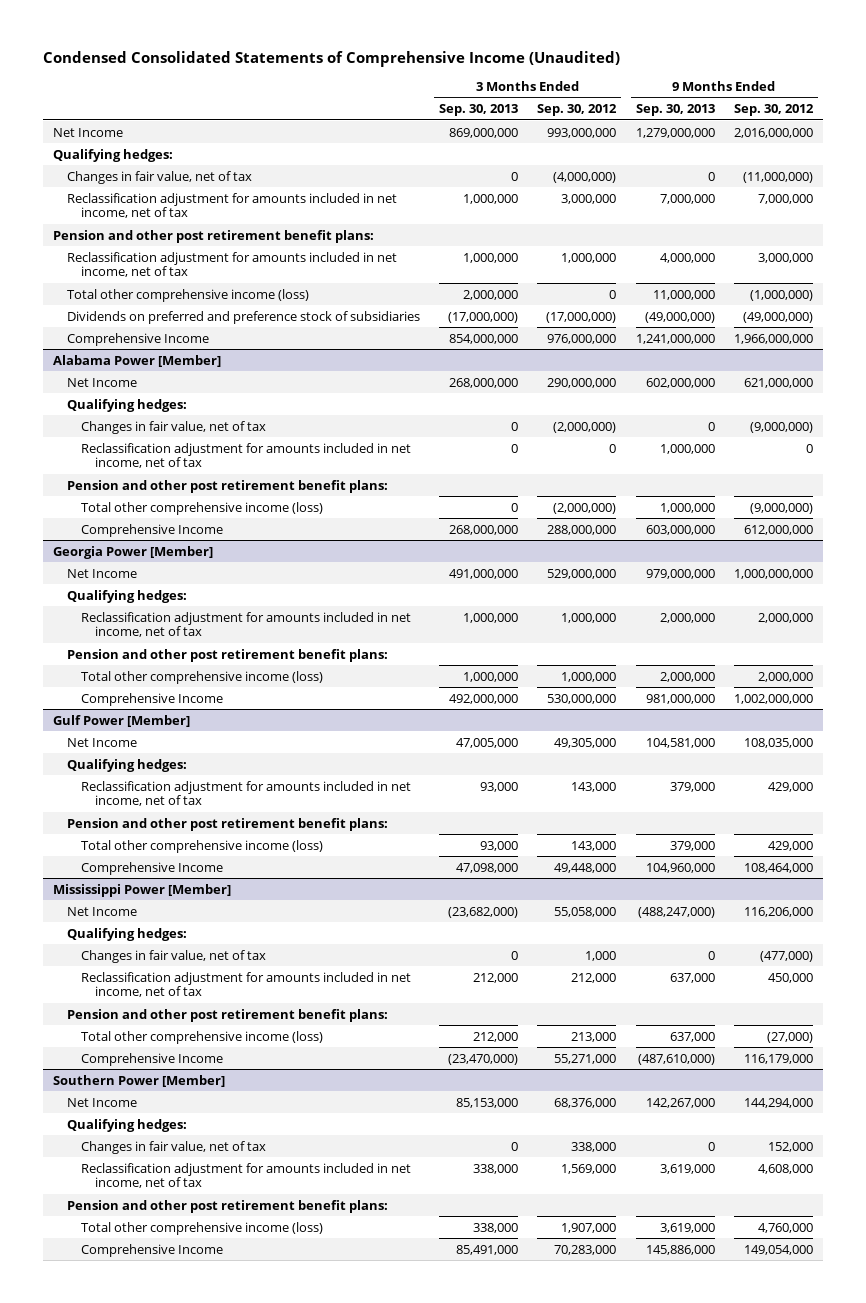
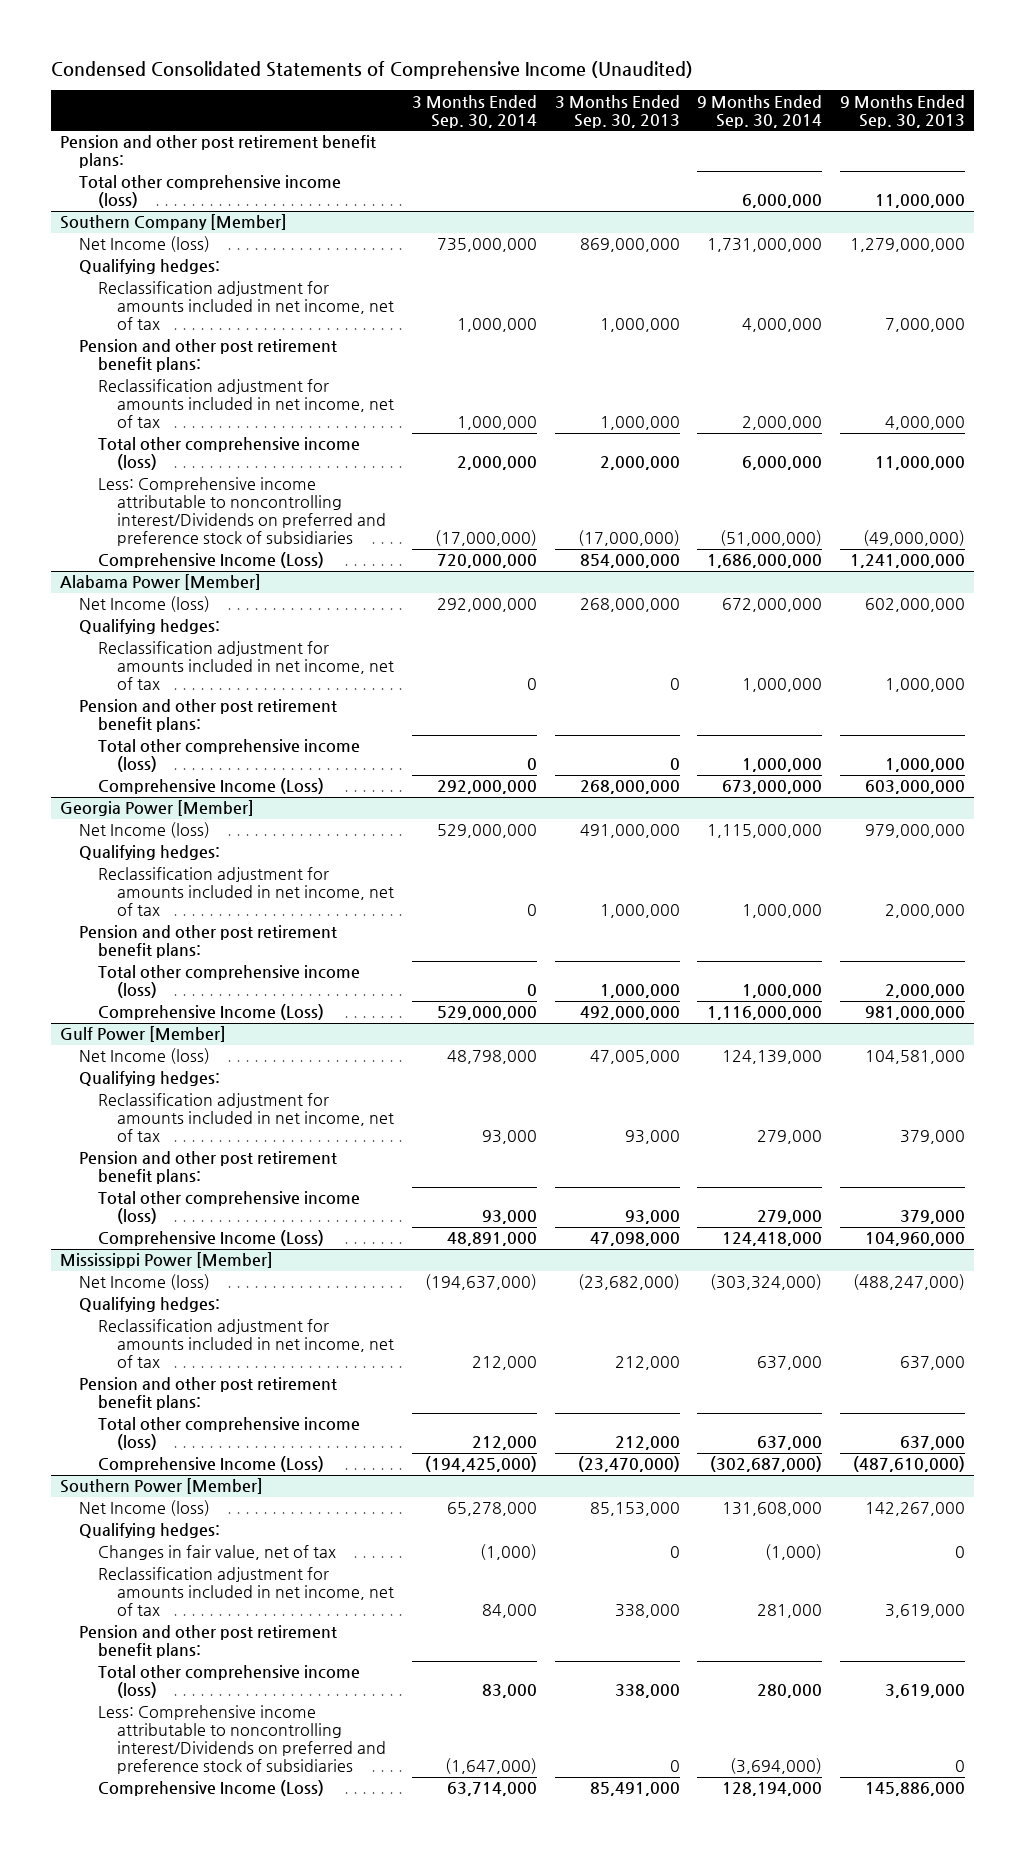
[537,104,618,117] Sep. 30, 2012 -> none
[733,104,814,117] Sep. 30, 2012 -> none
none -> [412,94,538,128] 3 Months Ended Sep. 30, 2014
none -> [697,94,823,128] 9 Months Ended Sep. 30, 2014
none -> [59,135,376,169] Pension and other post retirement benefit plans:
none -> [78,175,341,209] Total other comprehensive income (loss)
none -> [59,214,287,231] Southern Company [Member]
[52,127,123,137] Net Income -> [78,236,210,253] Net Income (loss)
[66,170,252,184] Changes in fair value, net of tax -> none
[66,310,420,324] Dividends on preferred and preference stock of subsidiaries -> [98,477,387,547] Less: Comprehensive income attributable to noncontrolling interest/Dividends on preferred and preference stock of subsidiaries
[66,332,209,346] Comprehensive Income -> [98,552,325,569] Comprehensive Income (Loss)
[66,377,137,387] Net Income -> [78,596,210,613] Net Income (loss)
[80,420,266,434] Changes in fair value, net of tax -> none
[80,523,223,537] Comprehensive Income -> [98,778,325,795] Comprehensive Income (Loss)
[66,568,137,578] Net Income -> [78,822,210,839] Net Income (loss)
[80,692,223,706] Comprehensive Income -> [98,1004,325,1021] Comprehensive Income (Loss)
[66,737,137,747] Net Income -> [78,1048,210,1065] Net Income (loss)
[80,861,223,875] Comprehensive Income -> [98,1230,325,1247] Comprehensive Income (Loss)
[66,906,137,916] Net Income -> [78,1274,210,1291] Net Income (loss)
[80,949,266,963] Changes in fair value, net of tax -> none
[80,1052,223,1066] Comprehensive Income -> [98,1456,325,1473] Comprehensive Income (Loss)
[66,1097,137,1107] Net Income -> [78,1500,210,1517] Net Income (loss)
none -> [98,1705,387,1775] Less: Comprehensive income attributable to noncontrolling interest/Dividends on preferred and preference stock of subsidiaries
[80,1243,223,1257] Comprehensive Income -> [98,1780,325,1797] Comprehensive Income (Loss)

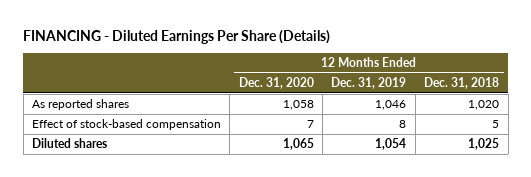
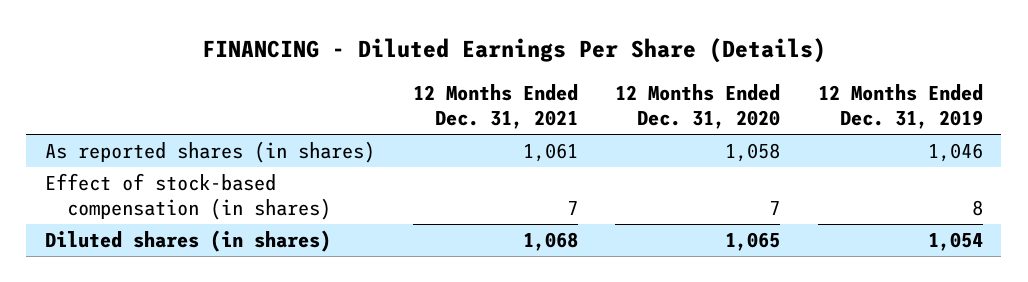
[424,76,500,89] Dec. 31, 2018 -> none
none -> [412,84,578,130] 12 Months Ended Dec. 31, 2021
[31,99,129,111] As reported shares -> [45,140,376,163] As reported shares (in shares)
[31,119,221,131] Effect of stock-based compensation -> [45,172,332,220] Effect of stock-based compensation (in shares)
[31,138,107,149] Diluted shares -> [45,229,332,252] Diluted shares (in shares)

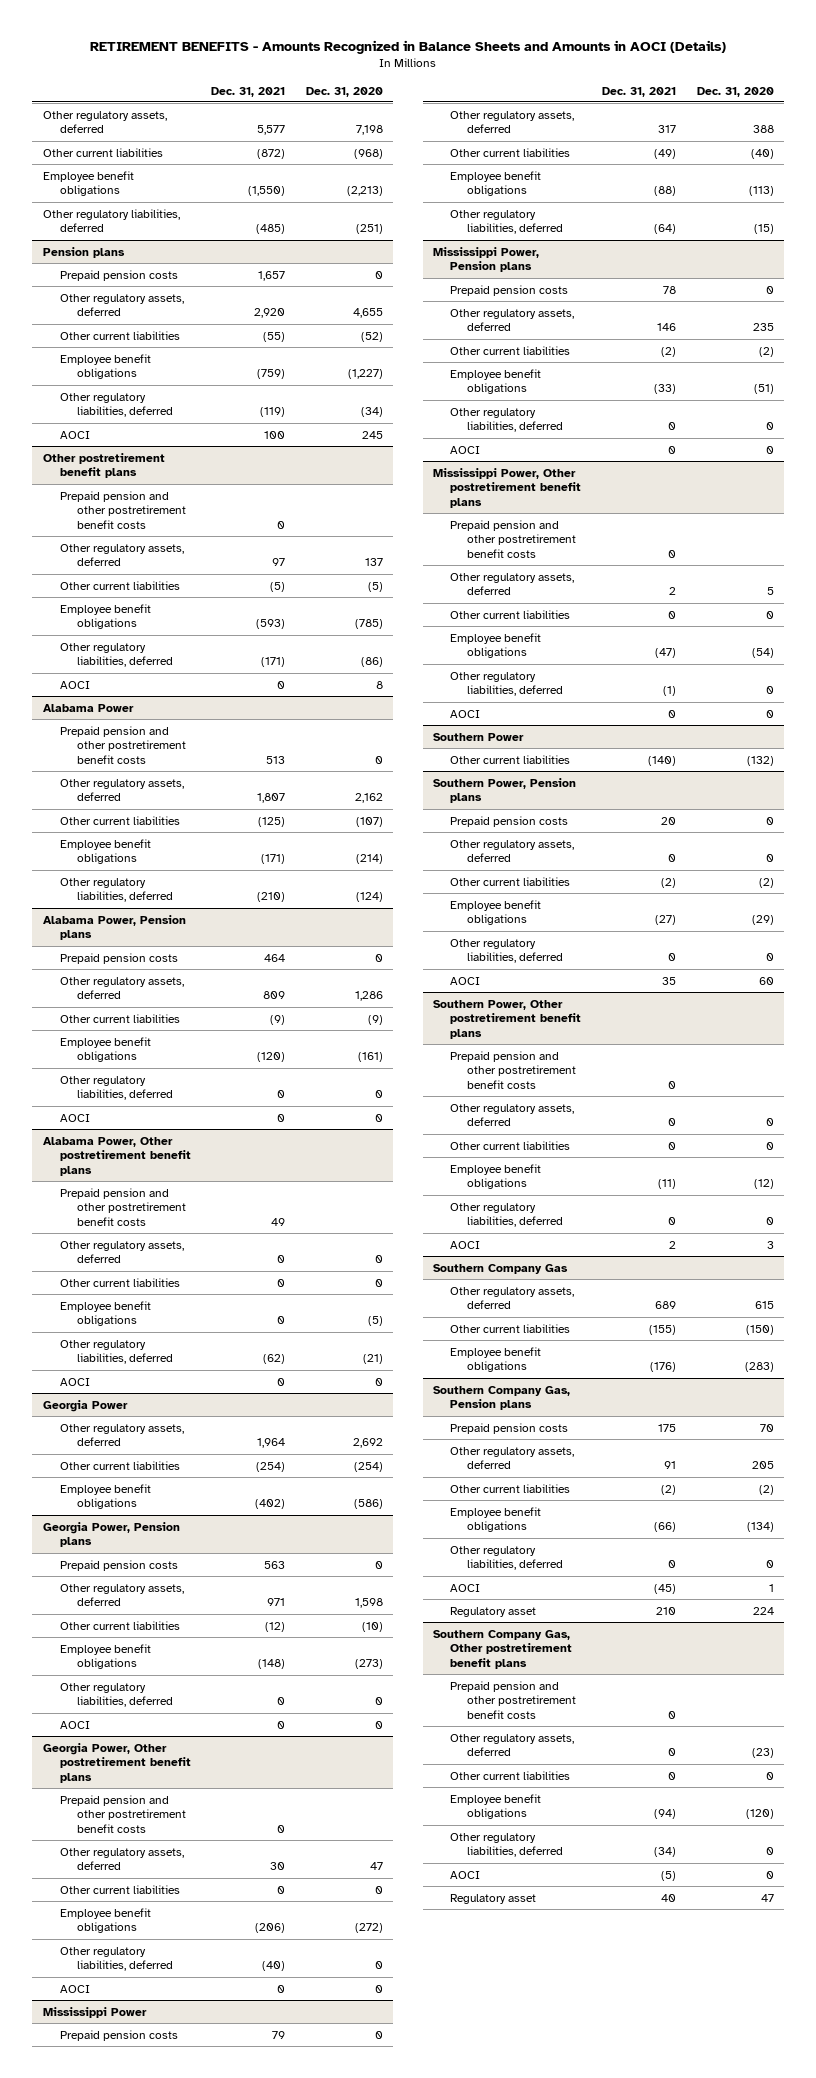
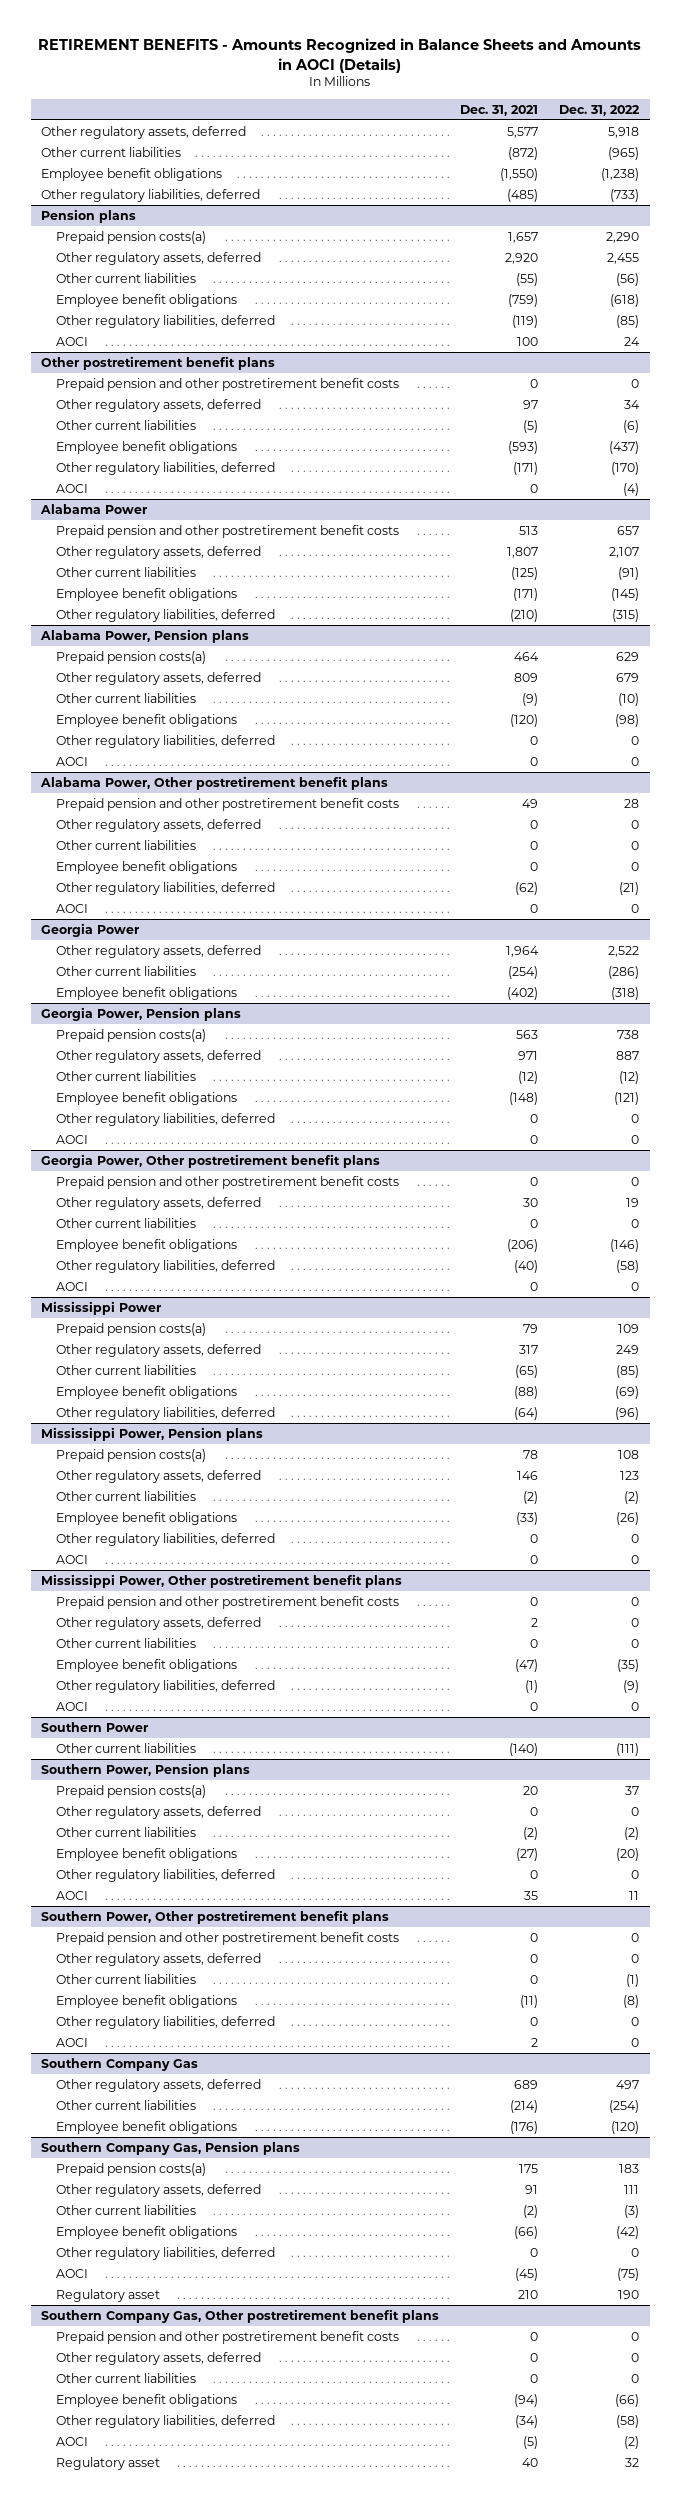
[305,86,383,97] Dec. 31, 2020 -> none
none -> [559,104,641,116] Dec. 31, 2022
[59,269,178,281] Prepaid pension costs -> [56,230,207,244] Prepaid pension costs(a)
[59,952,178,964] Prepaid pension costs -> [56,650,207,664] Prepaid pension costs(a)
[59,1559,178,1571] Prepaid pension costs -> [56,1028,207,1042] Prepaid pension costs(a)
[59,2029,178,2041] Prepaid pension costs -> [56,1322,207,1336] Prepaid pension costs(a)
[653,148,676,159] (49) -> [515,1364,539,1378] (65)
[450,284,569,296] Prepaid pension costs -> [56,1448,207,1462] Prepaid pension costs(a)
[450,815,569,827] Prepaid pension costs -> [56,1784,207,1798] Prepaid pension costs(a)
[648,1324,676,1335] (155) -> [510,2099,539,2113] (214)
[450,1422,569,1434] Prepaid pension costs -> [56,2162,207,2176] Prepaid pension costs(a)

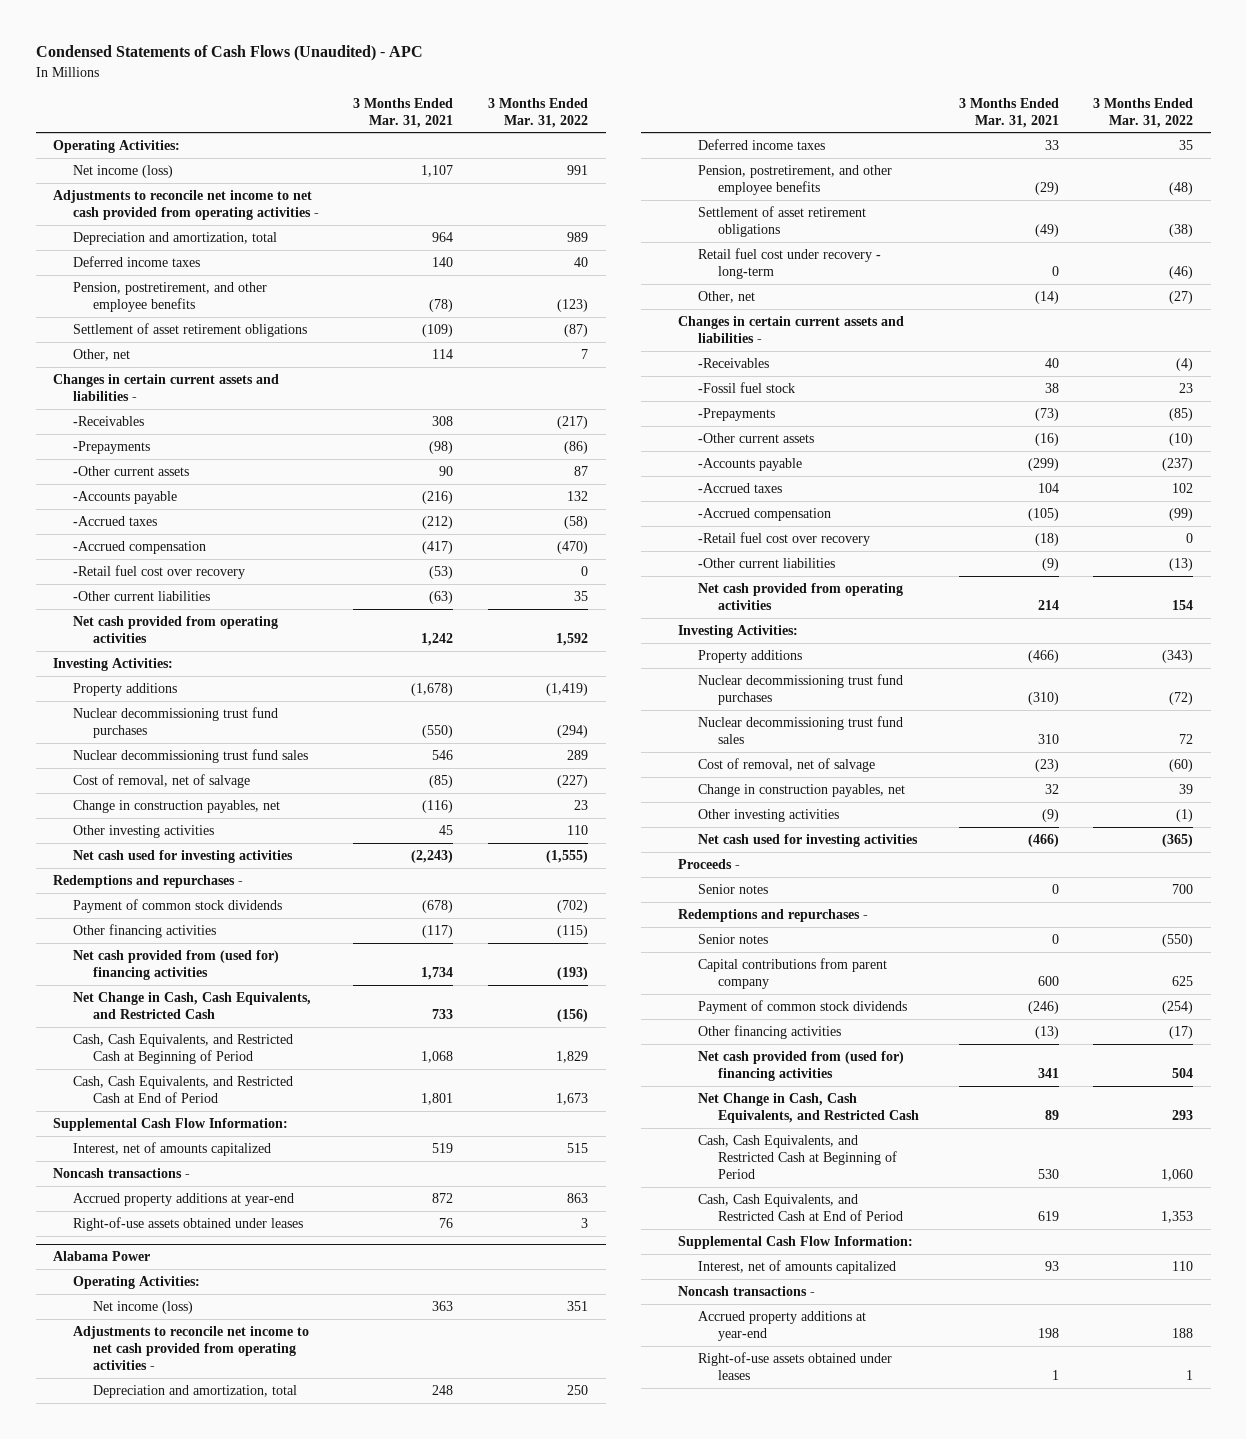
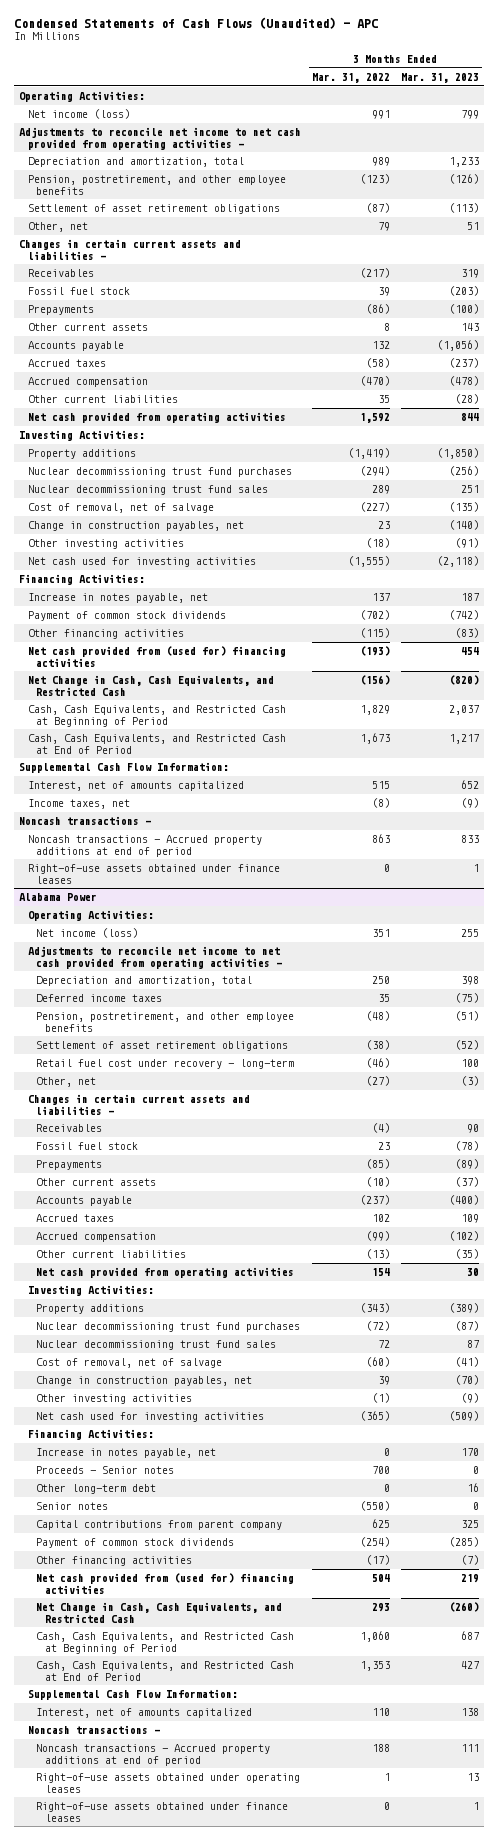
[353,97,454,128] 3 Months Ended Mar. 31, 2021 -> none
none -> [400,72,479,83] Mar. 31, 2023
[72,255,200,267] Deferred income taxes -> none
[581,348,589,359] 7 -> [378,222,391,232] 79
[72,564,245,579] -Retail fuel cost over recovery -> none
[72,415,144,426] -Receivables -> [27,269,94,278] Receivables
none -> [27,287,130,296] Fossil fuel stock
[72,440,150,454] -Prepayments -> [27,305,94,316] Prepayments
[72,465,189,476] -Other current assets -> [27,323,148,332] Other current assets
[574,465,589,476] 87 -> [384,323,391,332] 8
[72,490,177,504] -Accounts payable -> [27,341,124,352] Accounts payable
[72,515,157,526] -Accrued taxes -> [27,359,106,368] Accrued taxes
[72,540,206,554] -Accrued compensation -> [27,377,148,388] Accrued compensation
[72,590,210,601] -Other current liabilities -> [27,395,178,404] Other current liabilities
[567,824,589,835] 110 -> [366,538,391,549] (18)
[52,874,243,888] Redemptions and repurchases - -> none
none -> [19,574,146,586] Financing Activities:
none -> [27,593,208,604] Increase in notes payable, net
none -> [27,799,130,810] Income taxes, net
[72,1192,294,1206] Accrued property additions at year-end -> [27,835,262,857] Noncash transactions - Accrued property additions at end of period
[72,1216,303,1231] Right-of-use assets obtained under leases -> [27,864,280,884] Right-of-use assets obtained under finance leases
[581,1217,589,1228] 3 -> [384,864,391,873] 0
[697,531,870,546] -Retail fuel cost over recovery -> none
[697,357,769,368] -Receivables -> [36,1124,103,1133] Receivables
[697,381,795,393] -Fossil fuel stock -> [36,1142,139,1151] Fossil fuel stock
[697,407,775,421] -Prepayments -> [36,1160,103,1171] Prepayments
[697,432,814,443] -Other current assets -> [36,1178,157,1187] Other current assets
[697,457,802,471] -Accounts payable -> [36,1196,133,1207] Accounts payable
[697,482,782,493] -Accrued taxes -> [36,1214,115,1223] Accrued taxes
[697,507,831,521] -Accrued compensation -> [36,1232,157,1243] Accrued compensation
[697,557,835,568] -Other current liabilities -> [36,1250,187,1259] Other current liabilities
[678,858,741,869] Proceeds - -> none
[678,908,869,922] Redemptions and repurchases - -> none
none -> [27,1429,154,1441] Financing Activities:
none -> [36,1448,217,1459] Increase in notes payable, net
[697,883,768,894] Senior notes -> [36,1466,175,1475] Proceeds - Senior notes
none -> [36,1484,157,1495] Other long-term debt
[697,1310,866,1342] Accrued property additions at year-end -> [36,1744,271,1766] Noncash transactions - Accrued property additions at end of period
[697,1351,892,1381] Right-of-use assets obtained under leases -> [36,1773,301,1793] Right-of-use assets obtained under operating leases
none -> [36,1802,289,1822] Right-of-use assets obtained under finance leases

